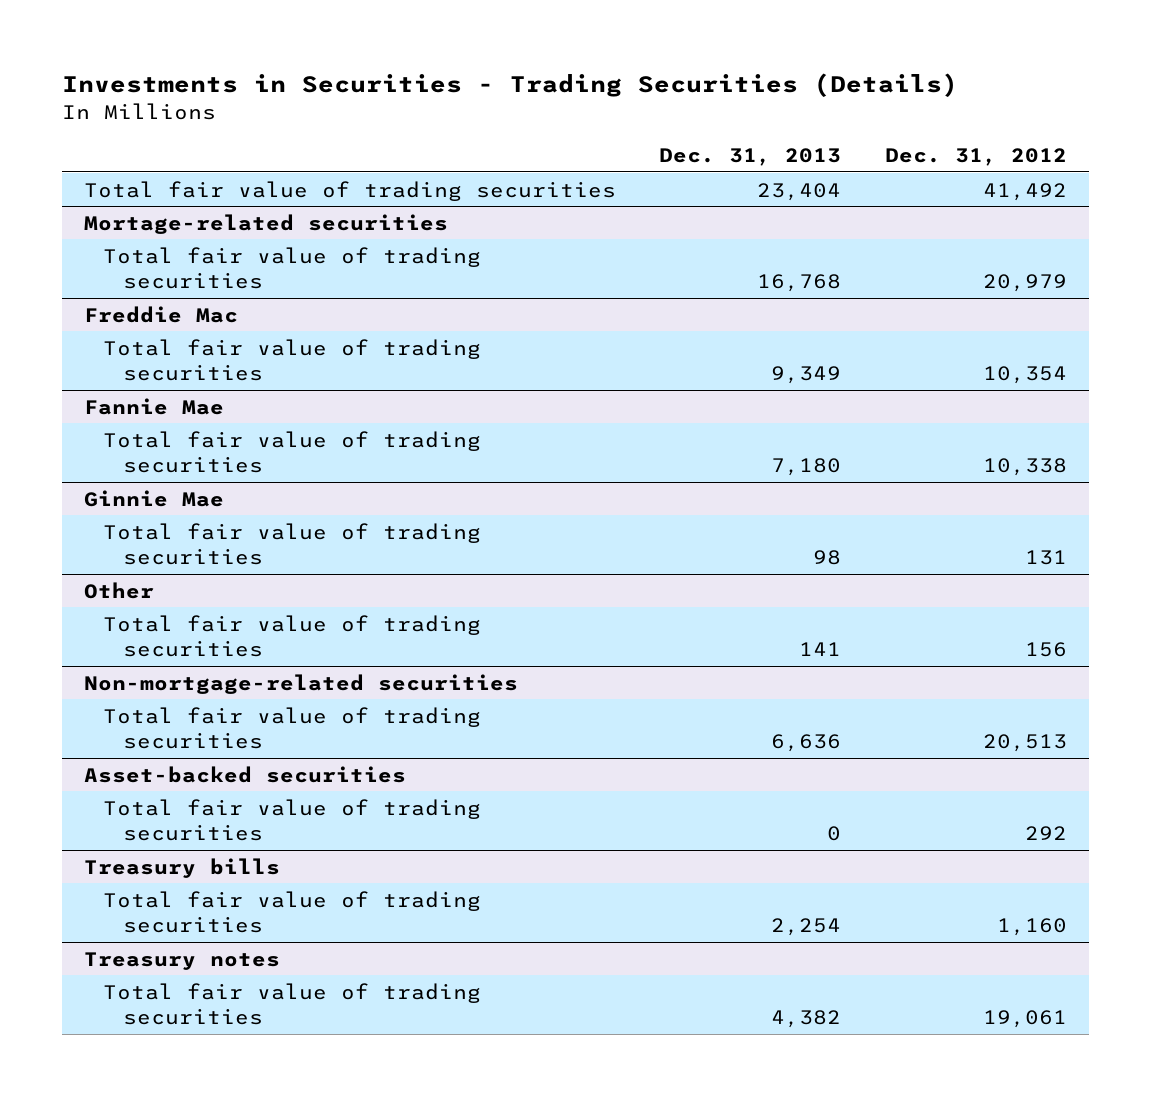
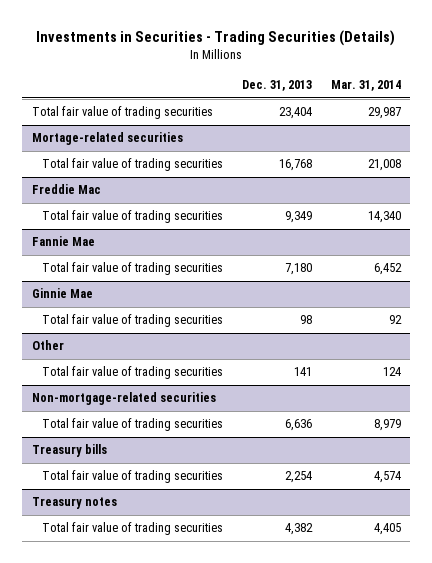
[884,148,1067,167] Dec. 31, 2012 -> none
none -> [330,80,401,92] Mar. 31, 2014
[83,765,406,783] Asset-backed securities -> none
[103,798,482,841] Total fair value of trading securities -> none

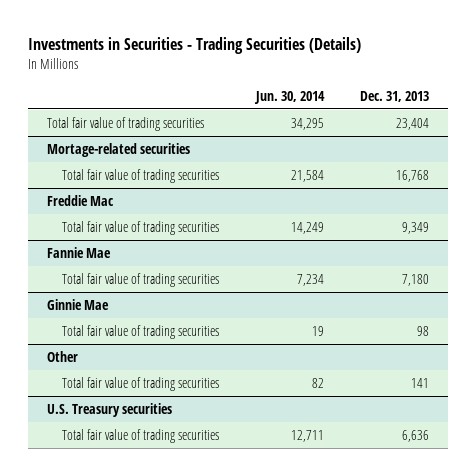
[330,80,401,92] Mar. 31, 2014 -> none
none -> [253,90,325,104] Jun. 30, 2014
[31,392,216,406] Non-mortgage-related securities -> none
none -> [46,403,172,418] U.S. Treasury securities
[31,444,107,458] Treasury bills -> none
[41,470,223,484] Total fair value of trading securities -> none
[31,497,117,510] Treasury notes -> none
[41,522,223,536] Total fair value of trading securities -> none

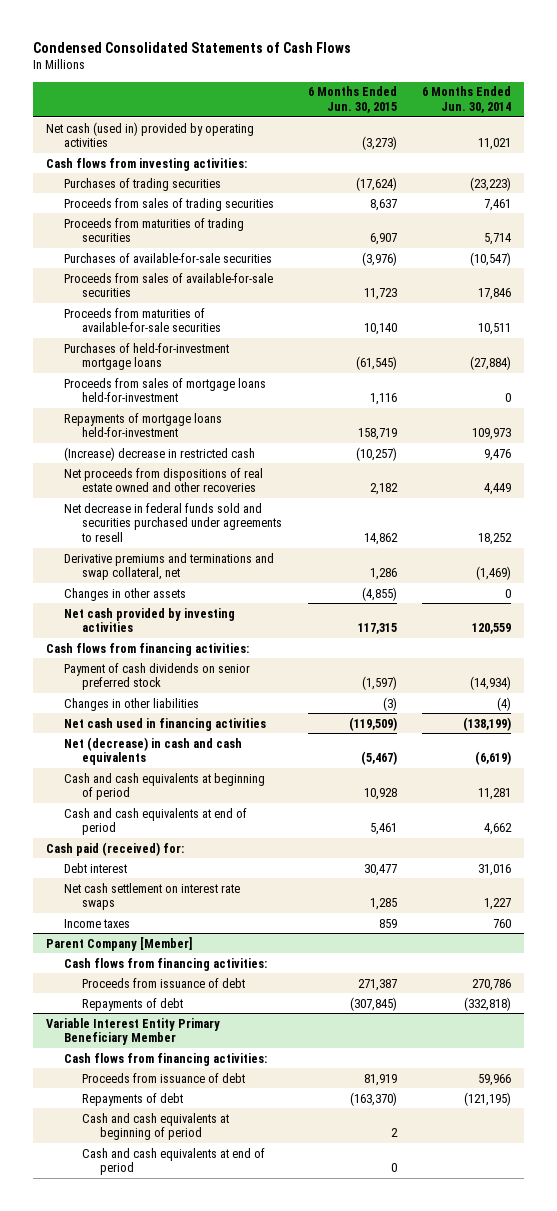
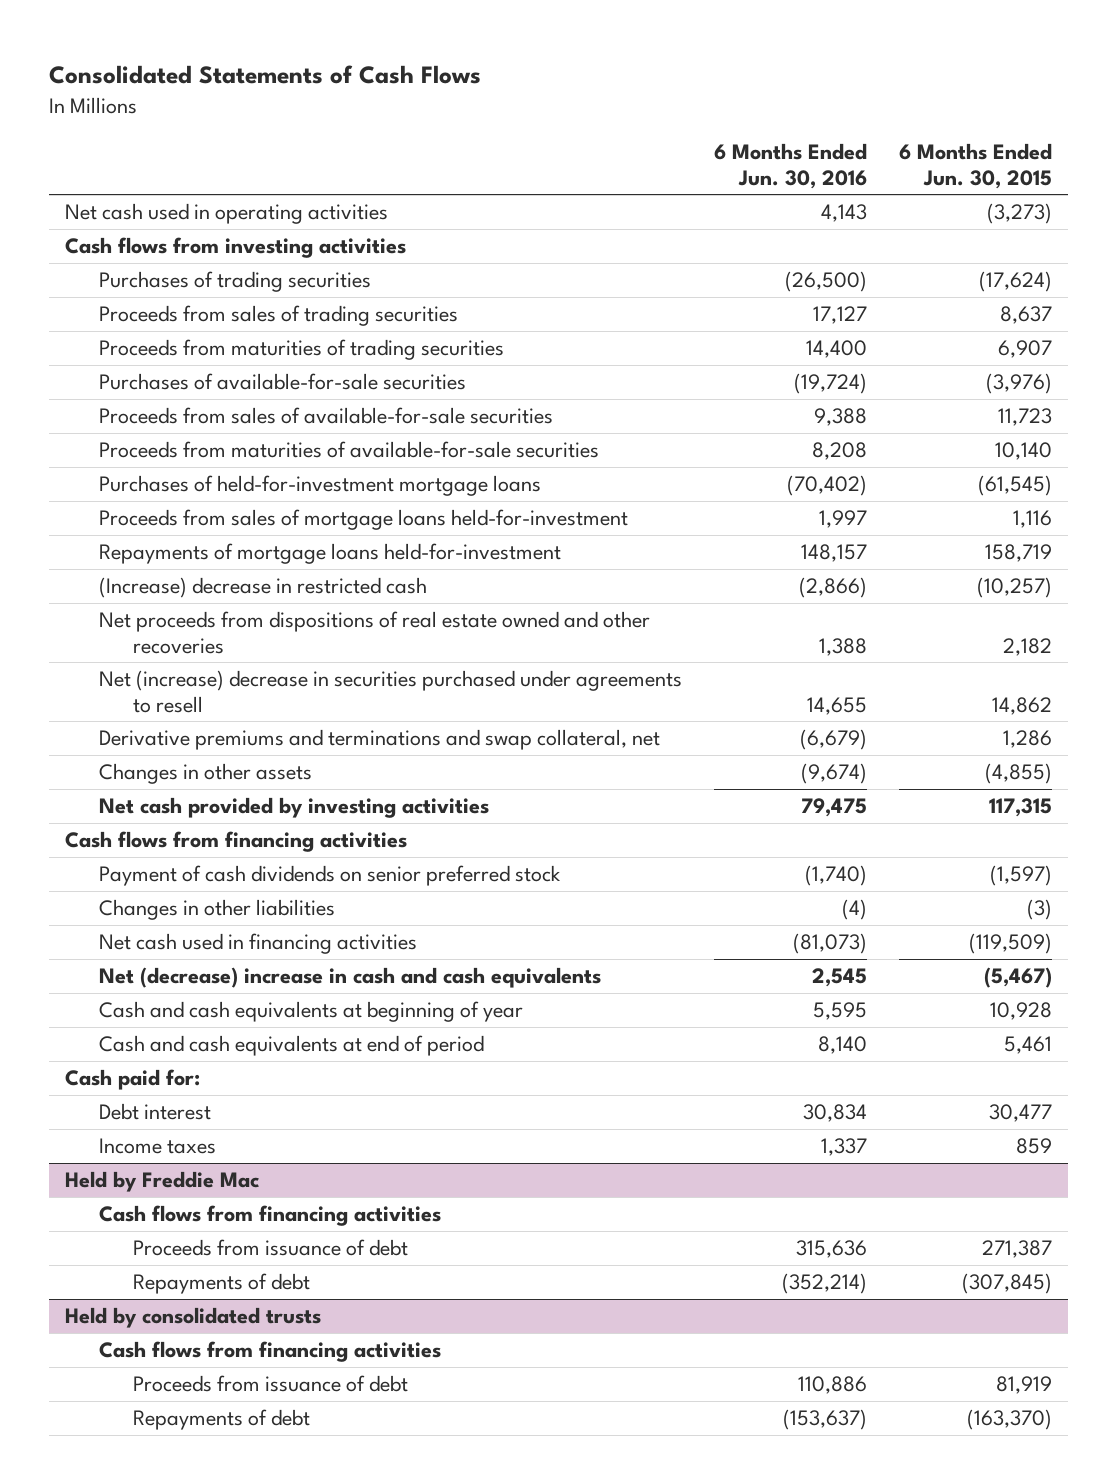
[33,41,352,53] Condensed Consolidated Statements of Cash Flows -> [49,65,482,85] Consolidated Statements of Cash Flows
[422,86,512,114] 6 Months Ended Jun. 30, 2014 -> none
none -> [714,142,868,189] 6 Months Ended Jun. 30, 2016
[46,121,255,148] Net cash (used in) provided by operating activities -> [65,203,389,225] Net cash used in operating activities
[46,157,248,171] Cash flows from investing activities: -> [65,237,407,259] Cash flows from investing activities
[64,502,283,543] Net decrease in federal funds sold and securities purchased under agreements to resell -> [99,670,683,713] Net (increase) decrease in securities purchased under agreements to resell
[46,642,250,656] Cash flows from financing activities: -> [65,831,408,853] Cash flows from financing activities
[64,736,243,766] Net (decrease) in cash and cash equivalents -> [99,967,602,989] Net (decrease) increase in cash and cash equivalents
[64,772,266,801] Cash and cash equivalents at beginning of period -> [99,1001,524,1023] Cash and cash equivalents at beginning of year
[46,841,185,856] Cash paid (received) for: -> [65,1069,201,1091] Cash paid for:
[64,882,241,911] Net cash settlement on interest rate swaps -> none
[46,936,193,951] Parent Company [Member] -> [65,1171,260,1193] Held by Freddie Mac
[64,957,268,971] Cash flows from financing activities: -> [99,1205,442,1227] Cash flows from financing activities
[46,1017,221,1046] Variable Interest Entity Primary Beneficiary Member -> [65,1307,322,1329] Held by consolidated trusts
[64,1052,268,1066] Cash flows from financing activities: -> [99,1341,442,1363] Cash flows from financing activities
[82,1112,230,1141] Cash and cash equivalents at beginning of period -> none
[82,1147,266,1176] Cash and cash equivalents at end of period -> none

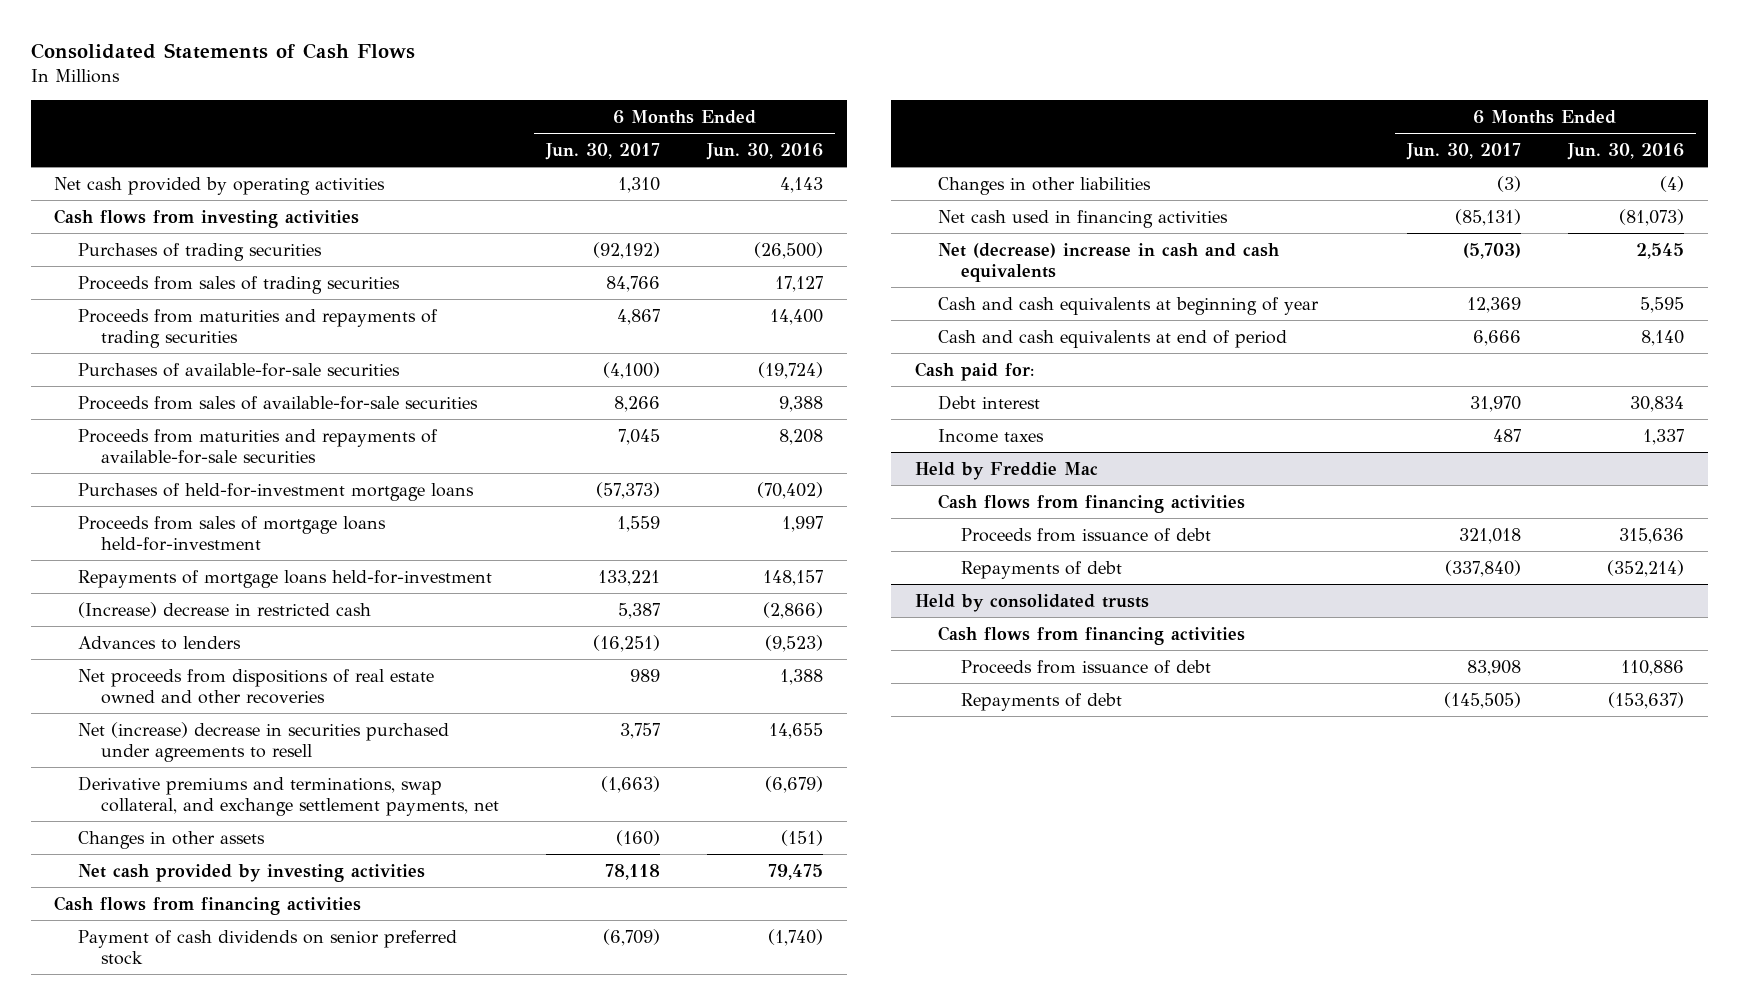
[899,142,1053,189] 6 Months Ended Jun. 30, 2015 -> none
none -> [545,142,661,160] Jun. 30, 2017
[65,203,389,225] Net cash used in operating activities -> [54,176,386,195] Net cash provided by operating activities
[99,339,505,361] Proceeds from maturities of trading securities -> [77,308,438,348] Proceeds from maturities and repayments of trading securities
[99,441,600,459] Proceeds from maturities of available-for-sale securities -> [77,428,438,464] Proceeds from maturities and repayments of available-for-sale securities
none -> [77,635,241,650] Advances to lenders
[99,729,661,751] Derivative premiums and terminations and swap collateral, net -> [77,775,499,816] Derivative premiums and terminations, swap collateral, and exchange settlement payments, net
[801,763,868,785] (9,674) -> [781,829,824,846] (151)

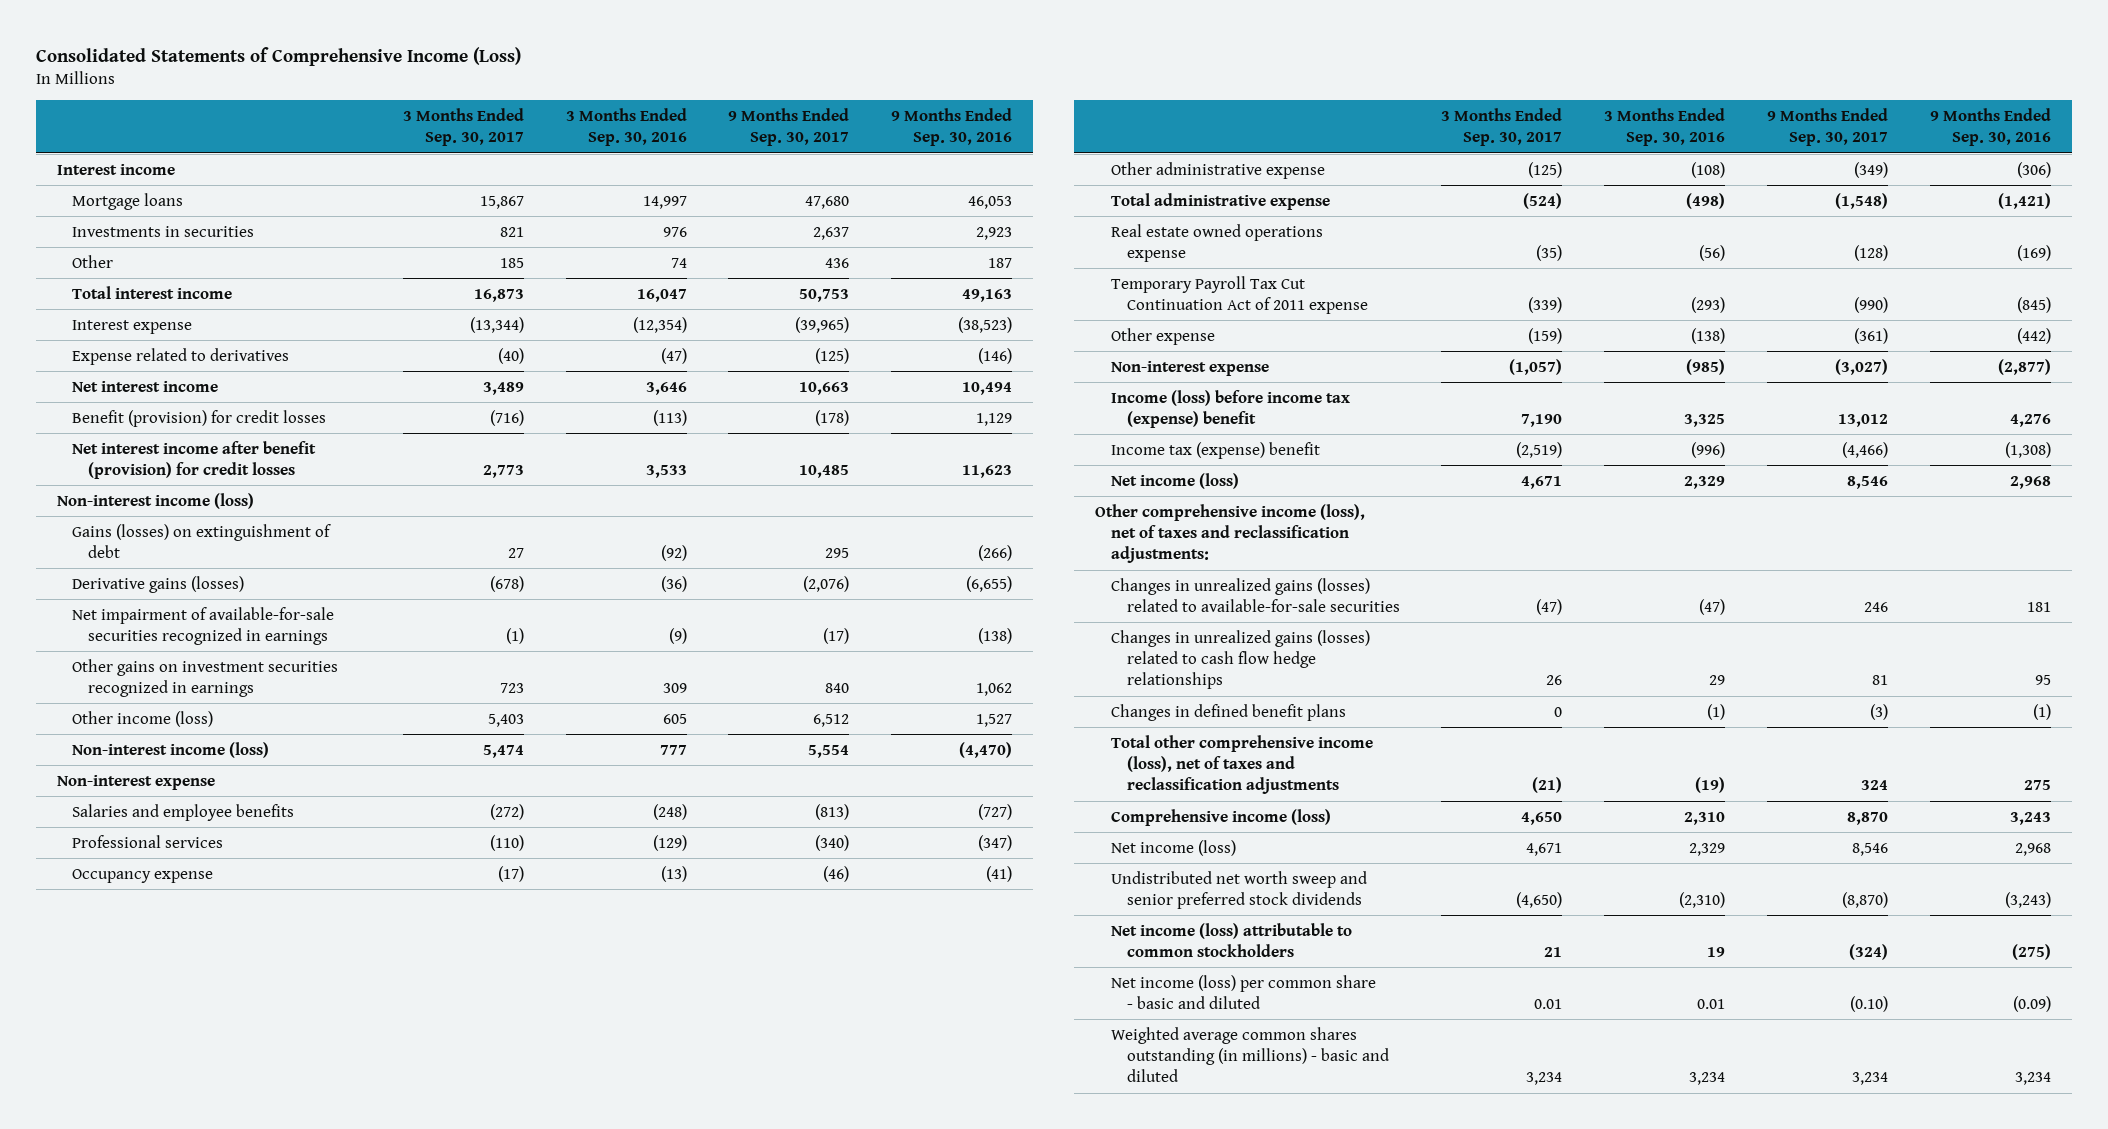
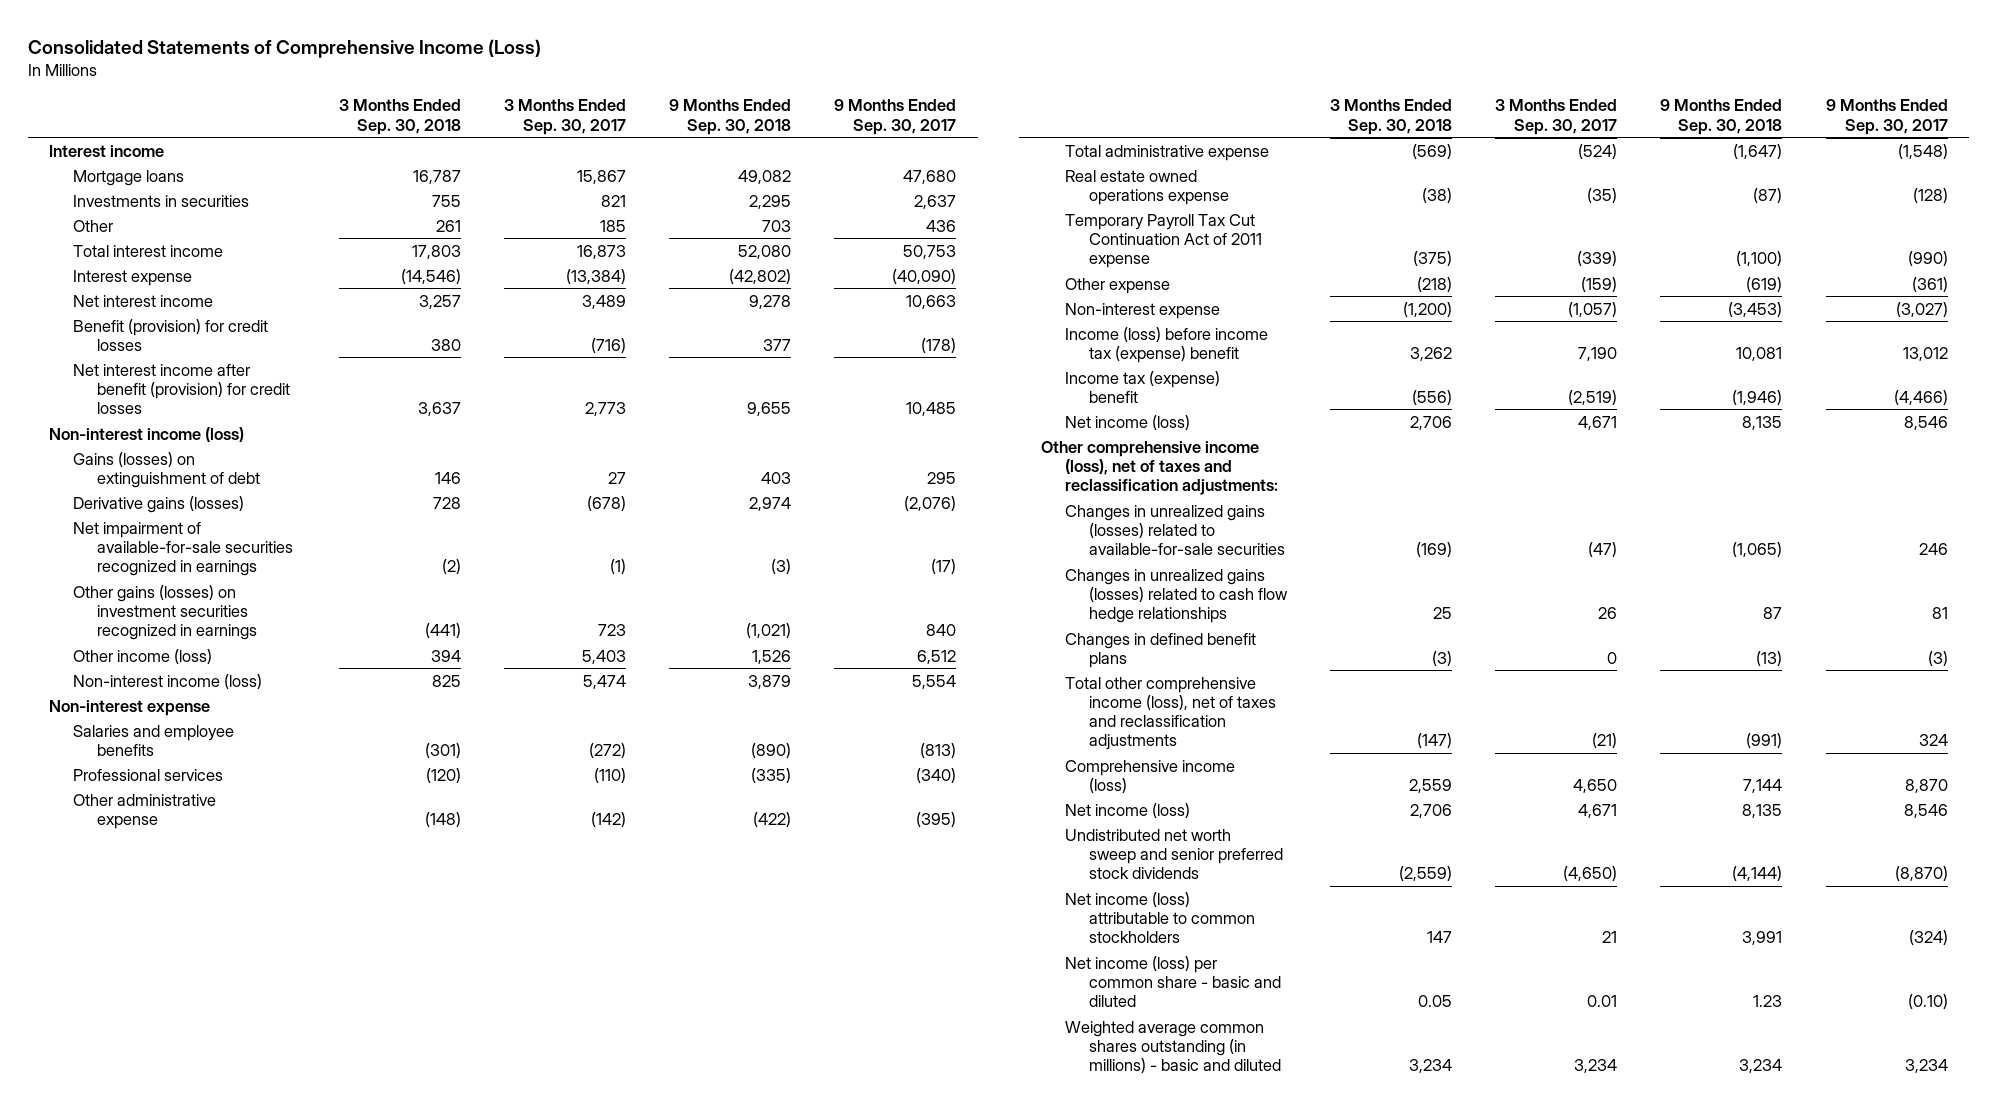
[565,108,687,147] 3 Months Ended Sep. 30, 2016 -> none
[891,108,1013,147] 9 Months Ended Sep. 30, 2016 -> none
none -> [338,99,461,135] 3 Months Ended Sep. 30, 2018
none -> [668,99,791,135] 9 Months Ended Sep. 30, 2018
[72,347,290,365] Expense related to derivatives -> none
[469,316,524,333] (13,344) -> [565,268,626,284] (13,384)
[795,316,850,333] (39,965) -> [892,268,957,284] (40,090)
[72,658,339,697] Other gains on investment securities recognized in earnings -> [73,584,258,641] Other gains (losses) on investment securities recognized in earnings
[72,868,214,883] Occupancy expense -> none
[1528,161,1563,178] (125) -> [590,811,626,827] (142)
[1853,161,1888,178] (349) -> [916,811,957,827] (395)

